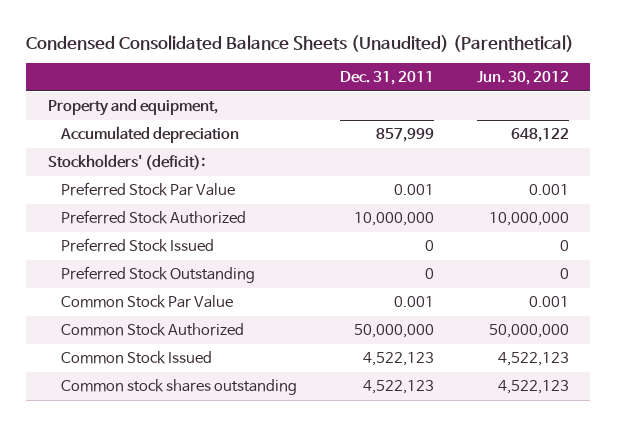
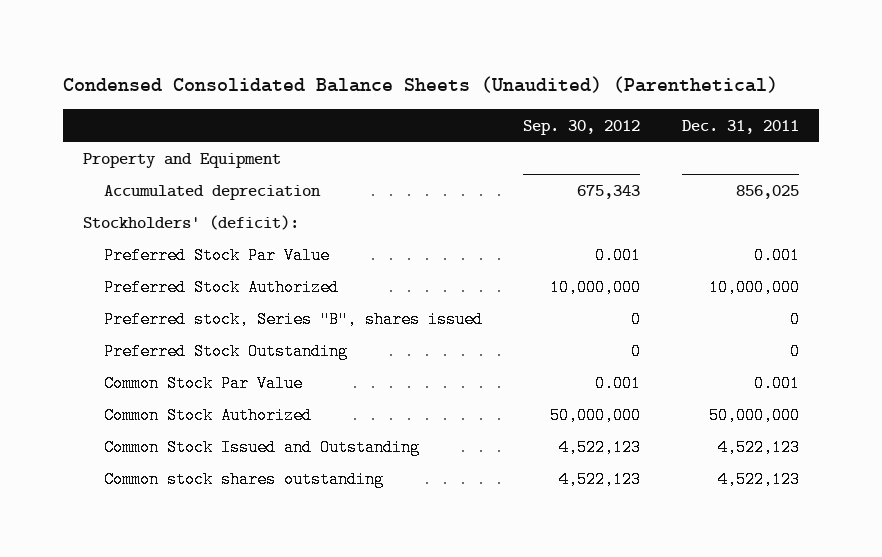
[476,71,569,86] Jun. 30, 2012 -> none
none -> [523,119,641,135] Sep. 30, 2012
[47,99,218,117] Property and equipment, -> [83,152,282,168] Property and Equipment
[375,128,434,143] 857,999 -> [735,184,799,199] 856,025
[61,238,215,253] Preferred Stock Issued -> [104,310,484,328] Preferred stock, Series "B", shares issued
[61,351,213,365] Common Stock Issued -> [104,438,421,456] Common Stock Issued and Outstanding

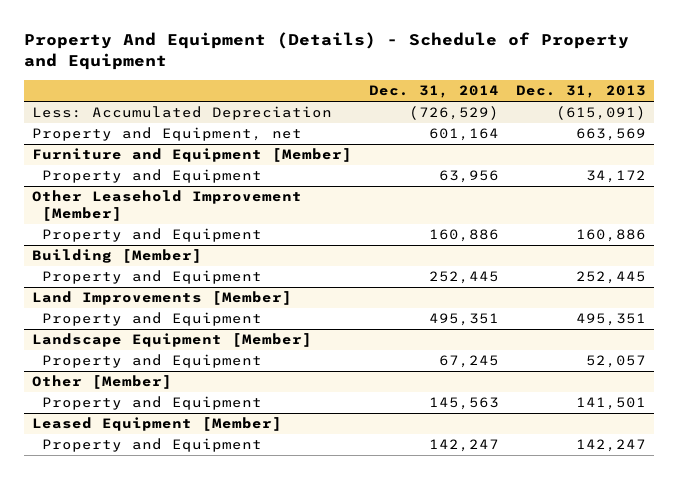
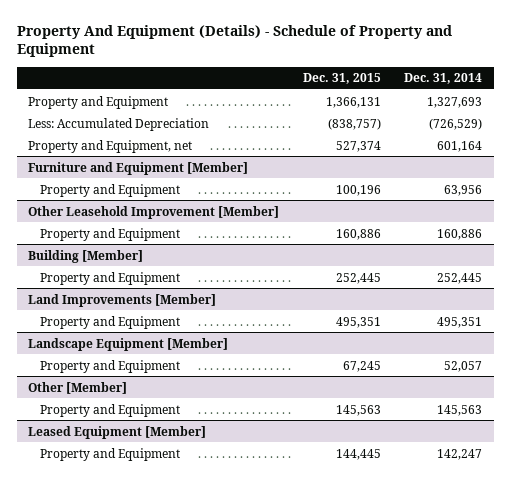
[515,85,646,99] Dec. 31, 2013 -> none
none -> [302,73,381,85] Dec. 31, 2015
none -> [28,95,169,109] Property and Equipment
[439,355,500,369] 67,245 -> [444,360,483,372] 52,057

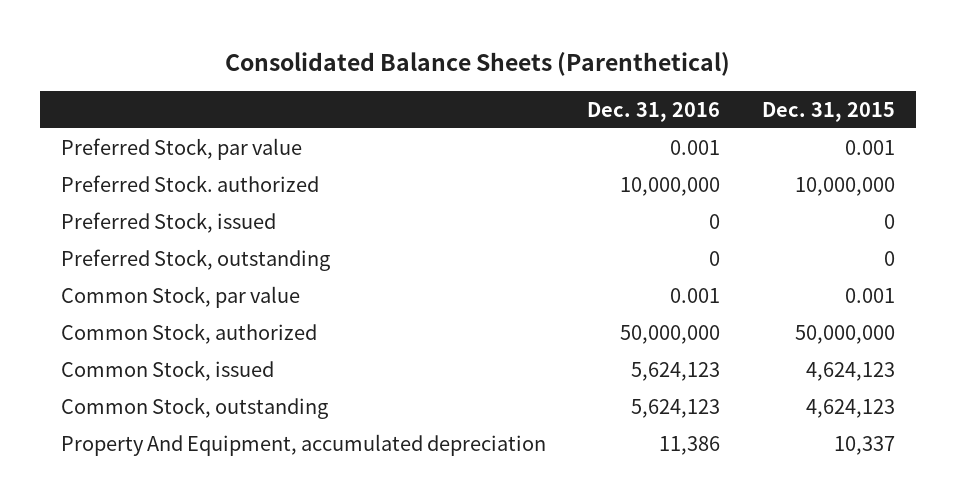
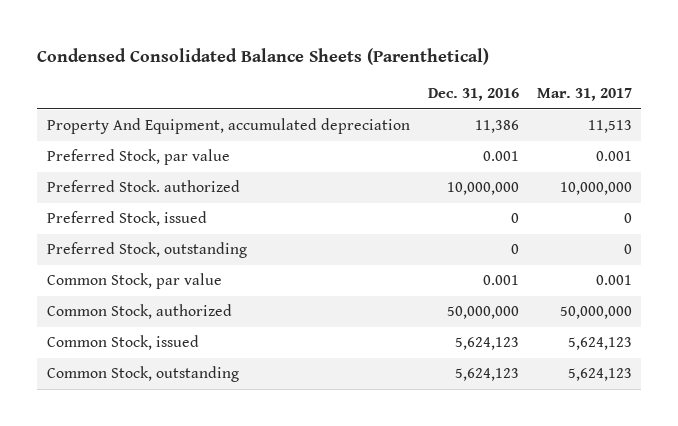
[224,51,730,76] Consolidated Balance Sheets (Parenthetical) -> [37,47,490,65] Condensed Consolidated Balance Sheets (Parenthetical)
[761,101,895,122] Dec. 31, 2015 -> none
none -> [536,88,632,102] Mar. 31, 2017
[60,433,546,456] Property And Equipment, accumulated depreciation -> [46,118,410,135] Property And Equipment, accumulated depreciation

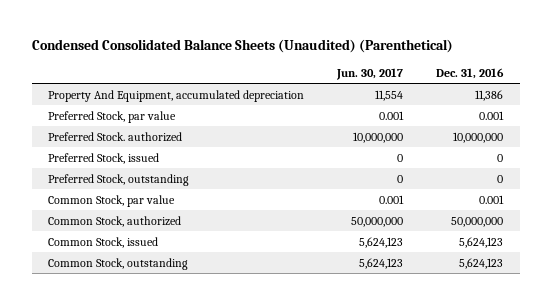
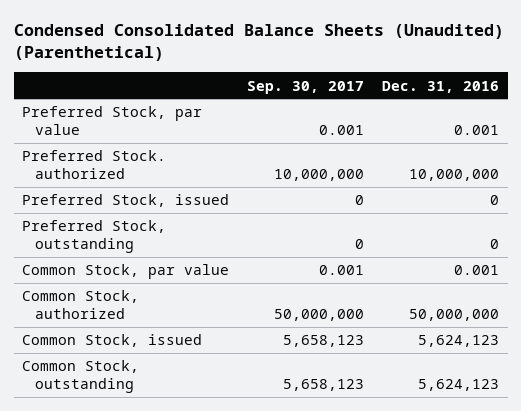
[336,67,404,80] Jun. 30, 2017 -> none
none -> [247,80,365,94] Sep. 30, 2017
[48,89,305,102] Property And Equipment, accumulated depreciation -> none

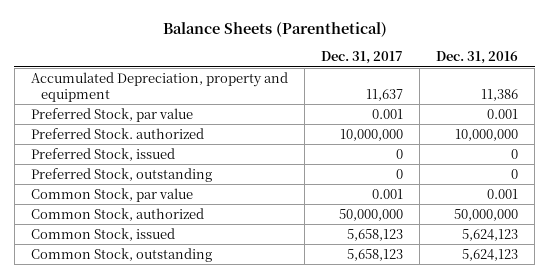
[13,23,504,62] Condensed Consolidated Balance Sheets (Unaudited) (Parenthetical) -> [162,22,387,38] Balance Sheets (Parenthetical)
[247,80,365,94] Sep. 30, 2017 -> none
none -> [321,51,404,65] Dec. 31, 2017
none -> [30,71,288,102] Accumulated Depreciation, property and equipment

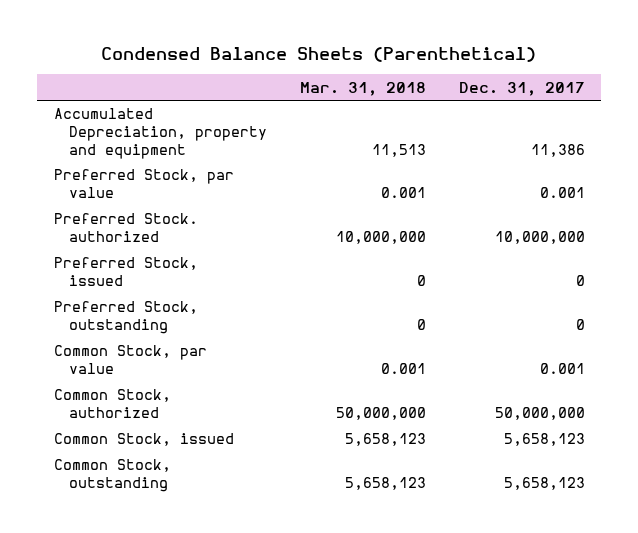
[162,22,387,38] Balance Sheets (Parenthetical) -> [101,46,537,62] Condensed Balance Sheets (Parenthetical)
[436,51,519,65] Dec. 31, 2016 -> none
none -> [299,81,426,96] Mar. 31, 2018
[366,88,404,101] 11,637 -> [530,143,585,157] 11,386

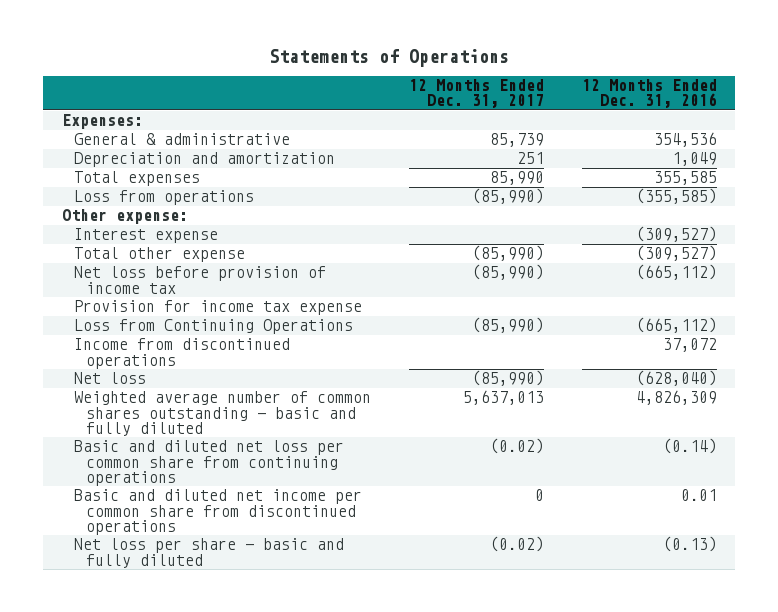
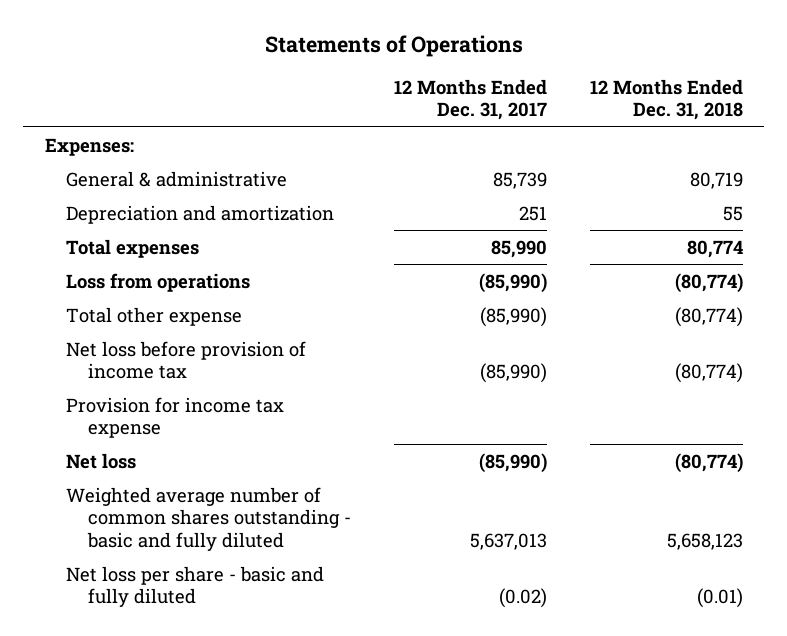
[581,78,717,109] 12 Months Ended Dec. 31, 2016 -> none
none -> [589,78,743,121] 12 Months Ended Dec. 31, 2018
[61,209,188,225] Other expense: -> none
[73,228,218,244] Interest expense -> none
[73,319,353,335] Loss from Continuing Operations -> none
[73,338,290,369] Income from discontinued operations -> none
[73,440,344,486] Basic and diluted net loss per common share from continuing operations -> none
[73,489,362,535] Basic and diluted net income per common share from discontinued operations -> none

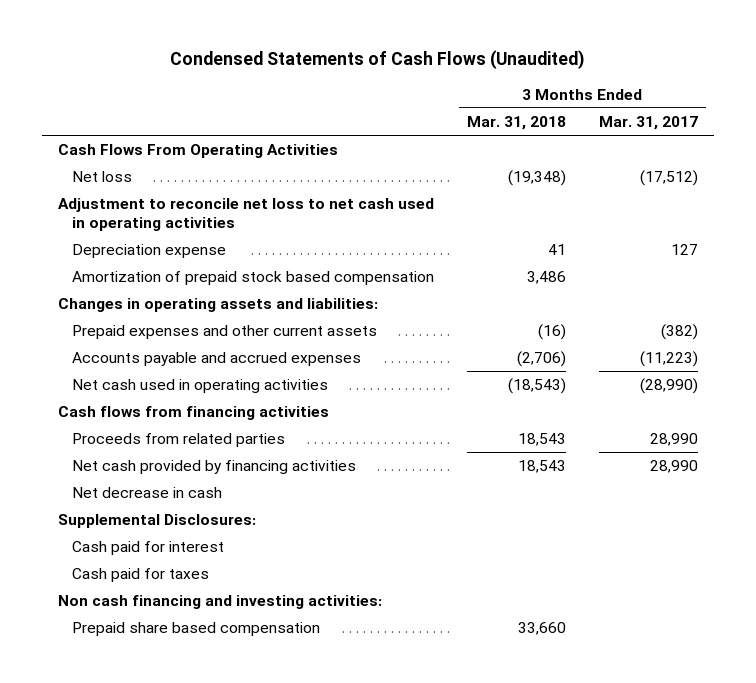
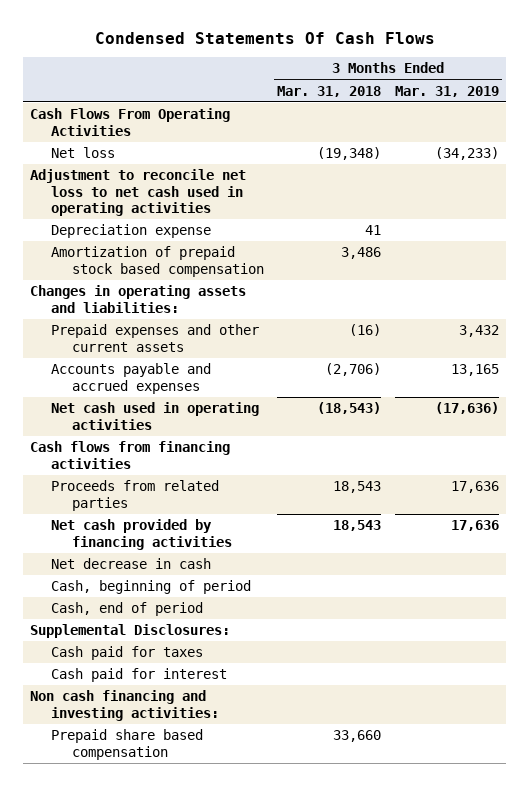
[169,50,585,70] Condensed Statements of Cash Flows (Unaudited) -> [94,32,435,45] Condensed Statements Of Cash Flows
[598,115,698,130] Mar. 31, 2017 -> none
none -> [395,85,500,97] Mar. 31, 2019
none -> [50,579,251,594] Cash, beginning of period
none -> [50,601,203,616] Cash, end of period
[72,541,225,556] Cash paid for interest -> [50,667,227,682] Cash paid for interest

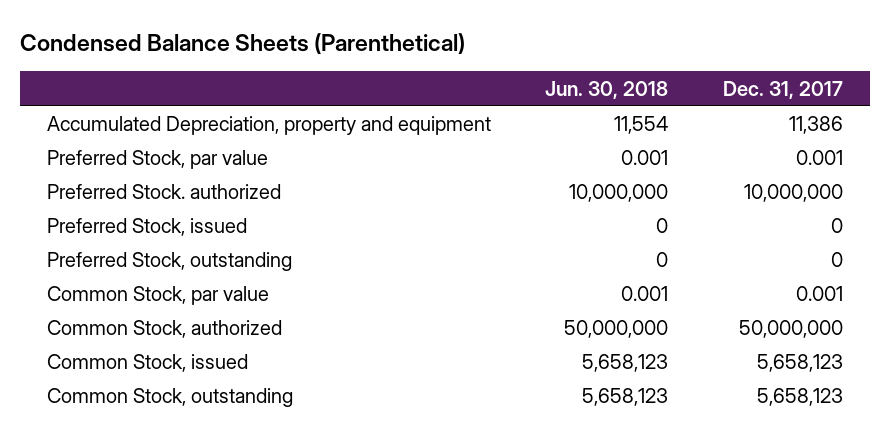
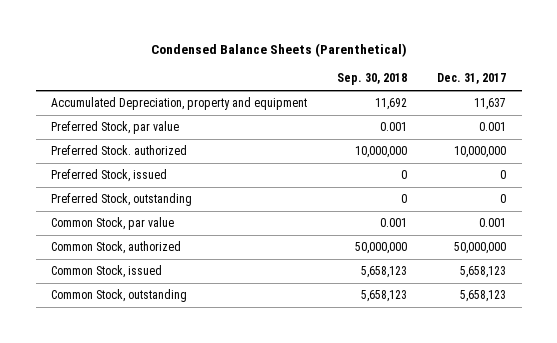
[545,80,669,99] Jun. 30, 2018 -> none
none -> [337,73,408,86] Sep. 30, 2018
[788,115,843,134] 11,386 -> [474,98,507,111] 11,637

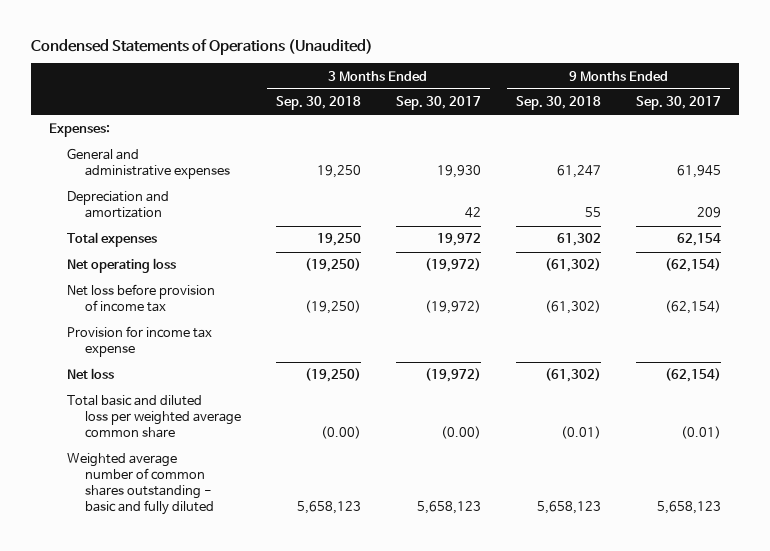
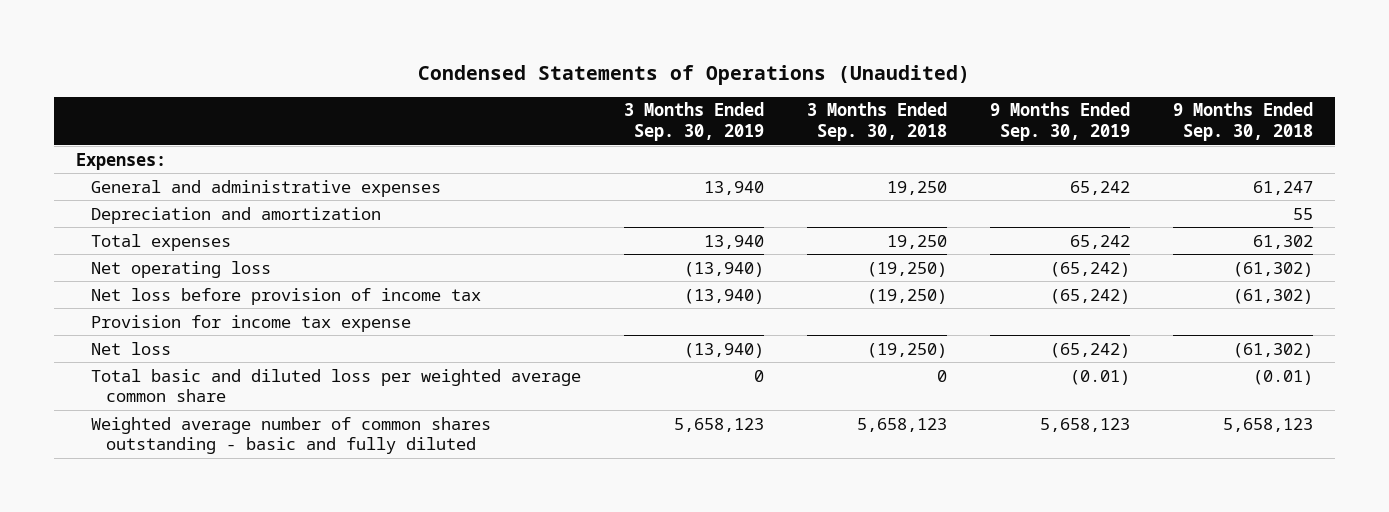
[395,96,481,111] Sep. 30, 2017 -> none
[636,96,722,111] Sep. 30, 2017 -> none
none -> [623,102,764,142] 3 Months Ended Sep. 30, 2019
none -> [990,102,1131,142] 9 Months Ended Sep. 30, 2019
[320,426,361,440] (0.00) -> [936,369,947,382] 0

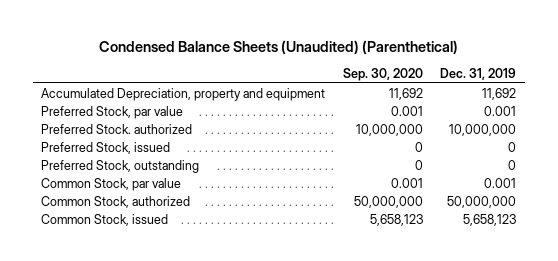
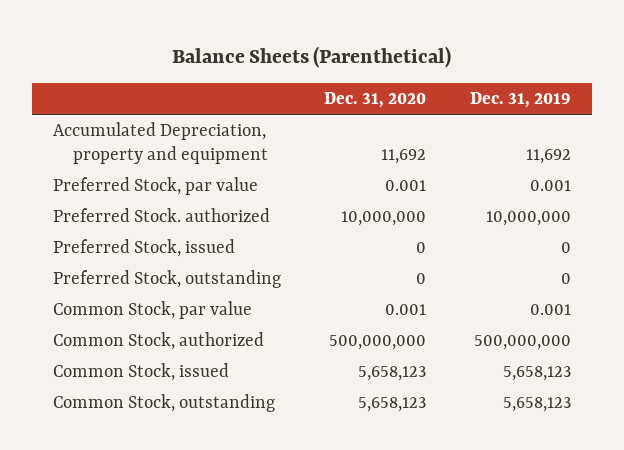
[98,40,458,55] Condensed Balance Sheets (Unaudited) (Parenthetical) -> [171,46,451,69] Balance Sheets (Parenthetical)
[342,68,423,82] Sep. 30, 2020 -> none
none -> [324,92,427,109] Dec. 31, 2020
[447,195,517,208] 50,000,000 -> [473,335,571,351] 500,000,000
none -> [53,394,276,413] Common Stock, outstanding

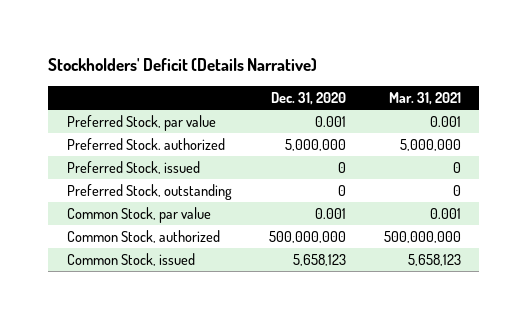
[171,46,451,69] Balance Sheets (Parenthetical) -> [48,58,318,72] Stockholders' Deficit (Details Narrative)
[469,92,571,109] Dec. 31, 2019 -> none
none -> [388,91,461,105] Mar. 31, 2021
[53,122,268,165] Accumulated Depreciation, property and equipment -> none
[341,211,427,227] 10,000,000 -> [285,139,347,152] 5,000,000
[53,394,276,413] Common Stock, outstanding -> none

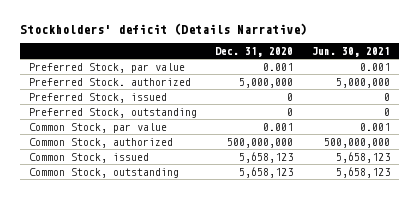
[48,58,318,72] Stockholders' Deficit (Details Narrative) -> [19,22,307,35] Stockholders' deficit (Details Narrative)
[388,91,461,105] Mar. 31, 2021 -> none
none -> [311,46,390,57] Jun. 30, 2021
none -> [28,167,179,178] Common Stock, outstanding

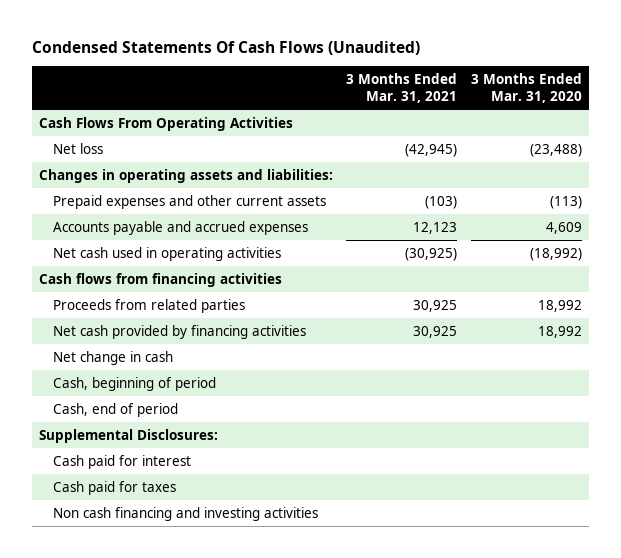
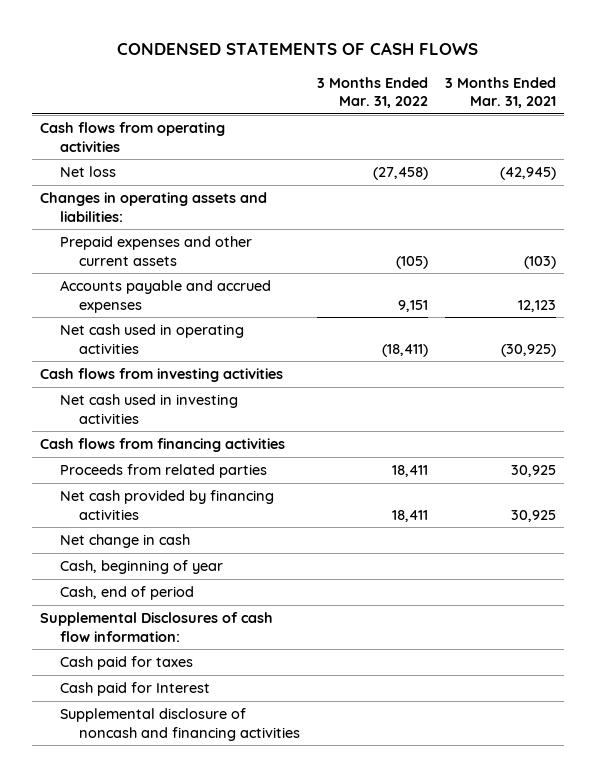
[31,40,420,55] Condensed Statements Of Cash Flows (Unaudited) -> [117,41,479,55] CONDENSED STATEMENTS OF CASH FLOWS
[471,73,583,104] 3 Months Ended Mar. 31, 2020 -> none
none -> [317,76,429,108] 3 Months Ended Mar. 31, 2022
[38,116,293,131] Cash Flows From Operating Activities -> [40,122,226,152] Cash flows from operating activities
none -> [40,368,284,383] Cash flows from investing activities
none -> [59,394,238,424] Net cash used in investing activities
[52,376,216,391] Cash, beginning of period -> [59,560,223,575] Cash, beginning of year
[52,454,191,469] Cash paid for interest -> none
[38,428,218,443] Supplemental Disclosures: -> [40,612,274,642] Supplemental Disclosures of cash flow information:
none -> [59,682,210,697] Cash paid for Interest
[52,506,318,521] Non cash financing and investing activities -> [59,708,301,741] Supplemental disclosure of noncash and financing activities

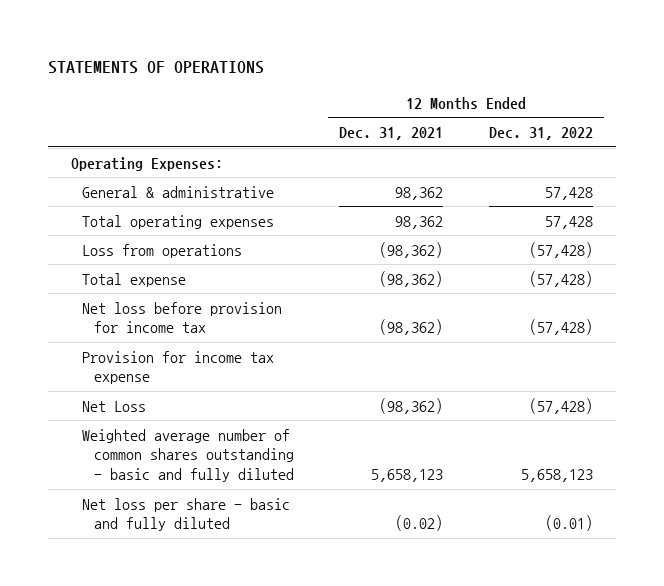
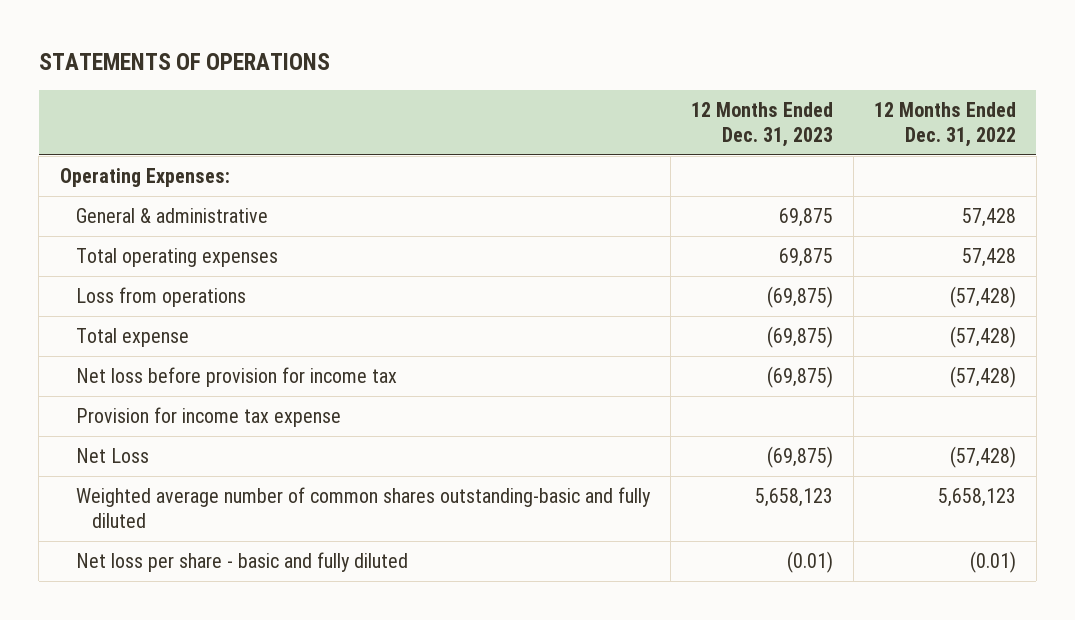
[339,127,444,141] Dec. 31, 2021 -> none
none -> [690,101,833,147] 12 Months Ended Dec. 31, 2023
[82,428,294,482] Weighted average number of common shares outstanding - basic and fully diluted -> [75,487,651,528] Weighted average number of common shares outstanding-basic and fully diluted

